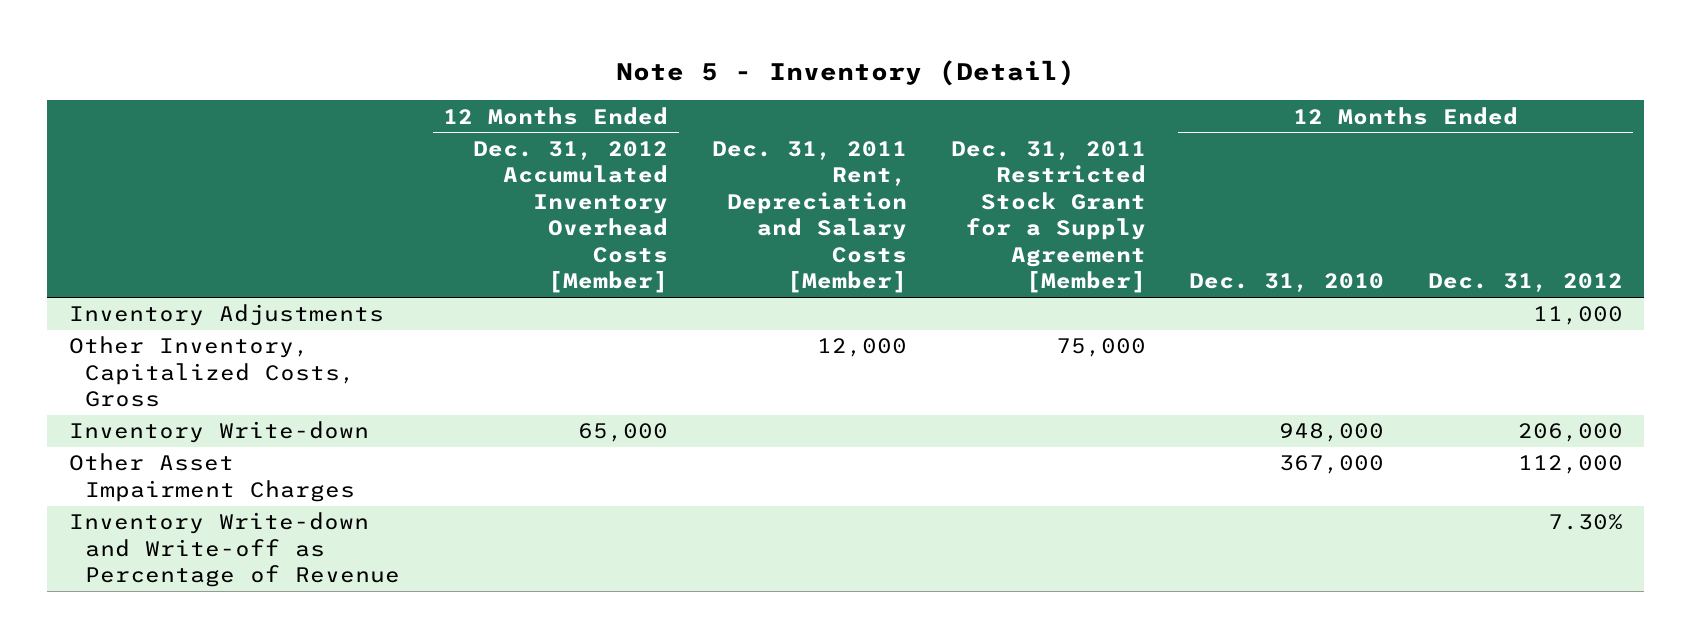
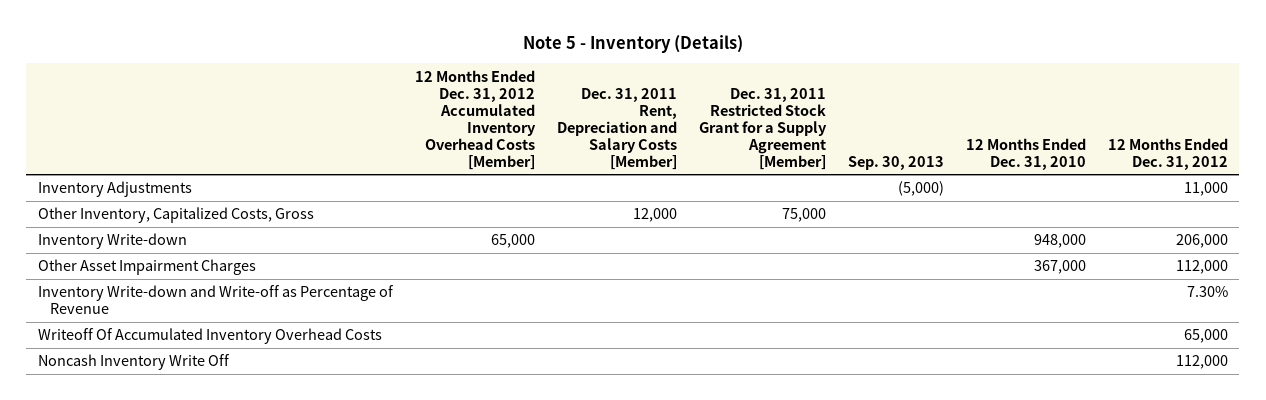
[615,59,1075,86] Note 5 - Inventory (Detail) -> [522,35,743,54] Note 5 - Inventory (Details)
none -> [848,155,945,170] Sep. 30, 2013
none -> [37,328,382,345] Writeoff Of Accumulated Inventory Overhead Costs
none -> [37,354,230,371] Noncash Inventory Write Off

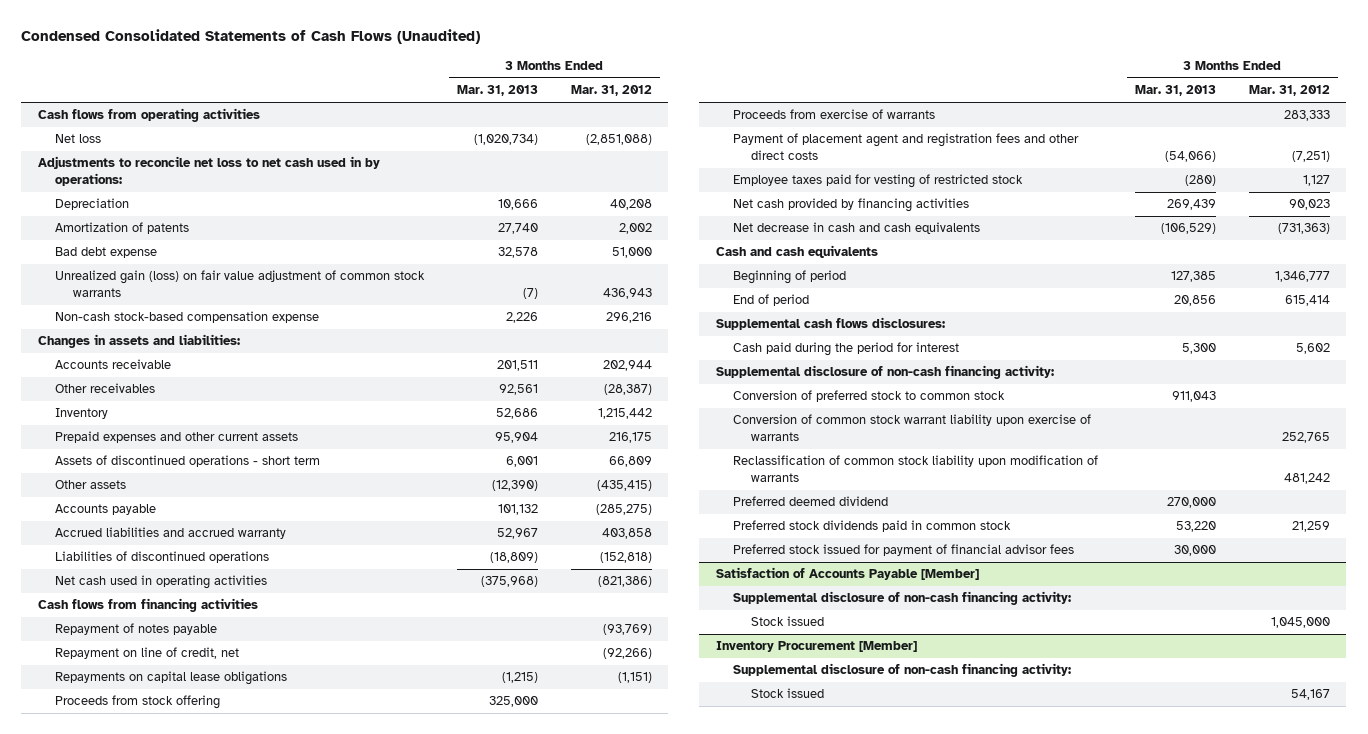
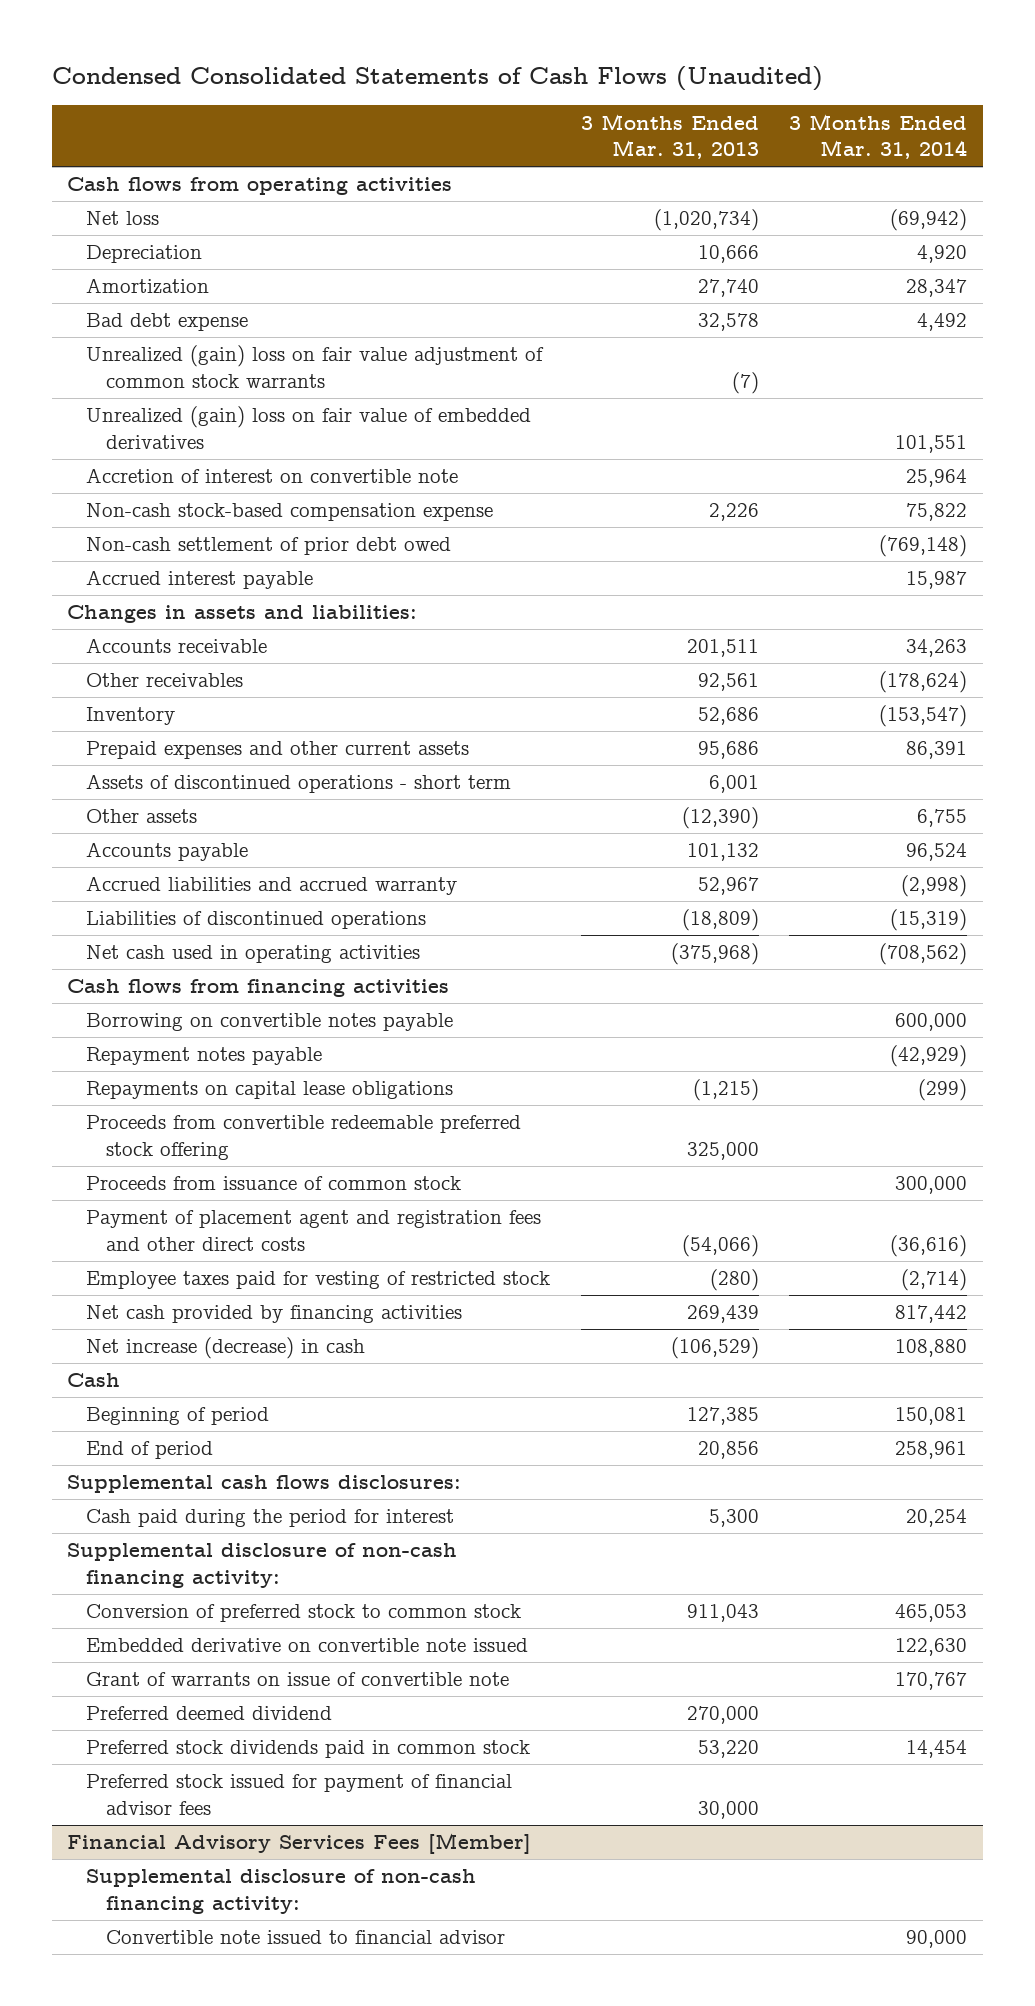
[570,85,652,97] Mar. 31, 2012 -> none
none -> [789,113,968,160] 3 Months Ended Mar. 31, 2014
[37,156,380,186] Adjustments to reconcile net loss to net cash used in by operations: -> none
[55,222,190,235] Amortization of patents -> [86,278,210,295] Amortization
[55,270,426,297] Unrealized gain (loss) on fair value adjustment of common stock warrants -> [86,345,545,389] Unrealized (gain) loss on fair value adjustment of common stock warrants
none -> [86,406,532,450] Unrealized (gain) loss on fair value of embedded derivatives
none -> [86,468,459,484] Accretion of interest on convertible note
none -> [86,537,452,556] Non-cash settlement of prior debt owed
none -> [86,570,314,590] Accrued interest payable
[495,432,539,444] 95,904 -> [697,741,759,760] 95,686
[55,647,240,660] Repayment on line of credit, net -> none
none -> [86,1013,454,1032] Borrowing on convertible notes payable
[55,623,218,636] Repayment of notes payable -> [86,1047,323,1066] Repayment notes payable
[733,109,936,120] Proceeds from exercise of warrants -> none
[55,695,221,710] Proceeds from stock offering -> [86,1115,522,1161] Proceeds from convertible redeemable preferred stock offering
none -> [86,1176,462,1191] Proceeds from issuance of common stock
[715,245,878,259] Cash and cash equivalents -> none
[733,222,981,235] Net decrease in cash and cash equivalents -> [86,1337,366,1360] Net increase (decrease) in cash
none -> [67,1373,121,1388] Cash
[733,414,1092,441] Conversion of common stock warrant liability upon exercise of warrants -> none
[733,455,1099,482] Reclassification of common stock liability upon modification of warrants -> none
none -> [86,1638,529,1653] Embedded derivative on convertible note issued
none -> [86,1672,510,1687] Grant of warrants on issue of convertible note
[715,567,979,581] Satisfaction of Accounts Payable [Member] -> none
[733,591,1072,606] Supplemental disclosure of non-cash financing activity: -> none
[750,616,824,627] Stock issued -> none
[715,641,917,653] Inventory Procurement [Member] -> none
none -> [67,1833,532,1855] Financial Advisory Services Fees [Member]
[750,688,824,699] Stock issued -> none
none -> [105,1930,505,1945] Convertible note issued to financial advisor

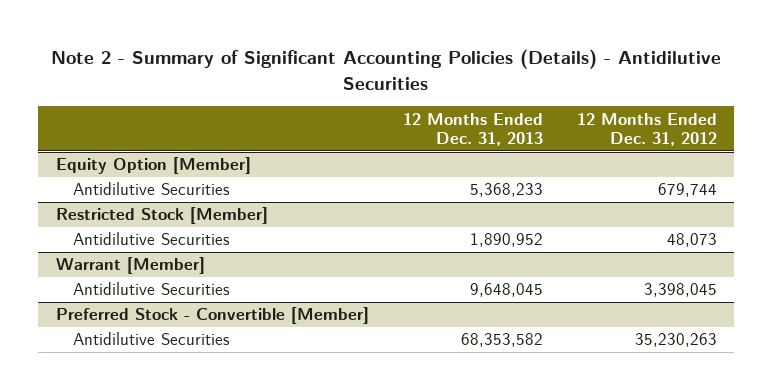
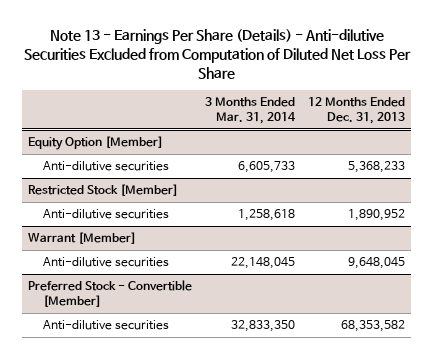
[51,49,722,90] Note 2 - Summary of Significant Accounting Policies (Details) - Antidilutive Securities -> [23,29,411,79] Note 13 - Earnings Per Share (Details) - Anti-dilutive Securities Excluded from Computation of Diluted Net Loss Per Share
[576,112,717,147] 12 Months Ended Dec. 31, 2012 -> none
none -> [205,97,297,125] 3 Months Ended Mar. 31, 2014
[72,182,230,196] Antidilutive Securities -> [43,161,170,172] Anti-dilutive securities
[72,232,230,246] Antidilutive Securities -> [43,209,170,220] Anti-dilutive securities
[72,282,230,296] Antidilutive Securities -> [43,257,170,268] Anti-dilutive securities
[72,332,230,346] Antidilutive Securities -> [43,320,170,331] Anti-dilutive securities

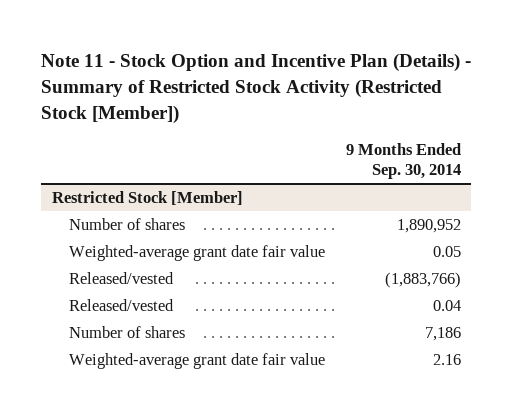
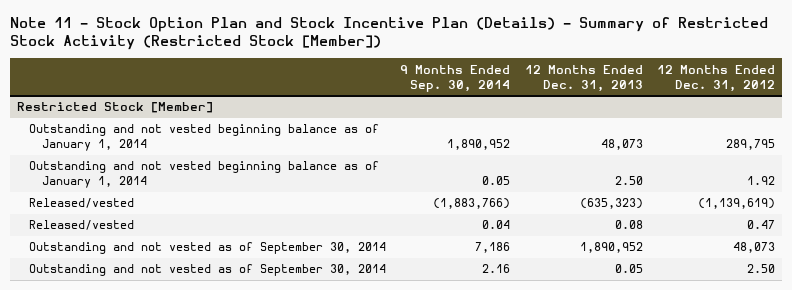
[41,53,472,124] Note 11 - Stock Option and Incentive Plan (Details) - Summary of Restricted Stock Activity (Restricted Stock [Member]) -> [10,17,769,51] Note 11 - Stock Option Plan and Stock Incentive Plan (Details) - Summary of Restricted Stock Activity (Restricted Stock [Member])
none -> [524,64,643,92] 12 Months Ended Dec. 31, 2013
none -> [656,64,775,92] 12 Months Ended Dec. 31, 2012
[68,218,185,231] Number of shares -> [29,124,380,152] Outstanding and not vested beginning balance as of January 1, 2014
[68,245,325,262] Weighted-average grant date fair value -> [29,161,380,189] Outstanding and not vested beginning balance as of January 1, 2014
[68,326,185,339] Number of shares -> [29,242,387,255] Outstanding and not vested as of September 30, 2014
[68,353,325,370] Weighted-average grant date fair value -> [29,264,387,277] Outstanding and not vested as of September 30, 2014

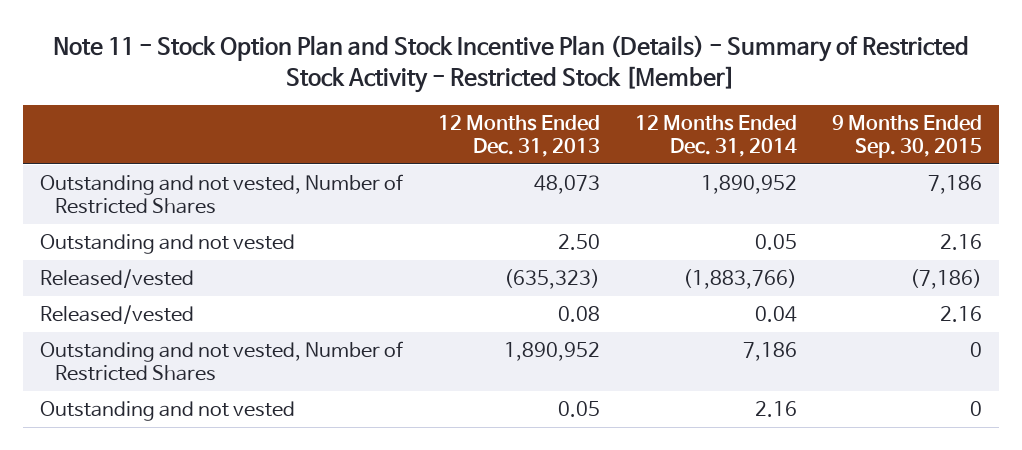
[10,17,769,51] Note 11 - Stock Option Plan and Stock Incentive Plan (Details) - Summary of Restricted Stock Activity (Restricted Stock [Member]) -> [53,34,970,93] Note 11 - Stock Option Plan and Stock Incentive Plan (Details) - Summary of Restricted Stock Activity - Restricted Stock [Member]
[400,64,511,92] 9 Months Ended Sep. 30, 2014 -> none
[656,64,775,92] 12 Months Ended Dec. 31, 2012 -> none
none -> [634,114,797,157] 12 Months Ended Dec. 31, 2014
none -> [831,114,982,158] 9 Months Ended Sep. 30, 2015
[17,102,214,114] Restricted Stock [Member] -> none
[29,124,380,152] Outstanding and not vested beginning balance as of January 1, 2014 -> [40,174,404,215] Outstanding and not vested, Number of Restricted Shares
[29,161,380,189] Outstanding and not vested beginning balance as of January 1, 2014 -> [40,234,296,255] Outstanding and not vested
[29,242,387,255] Outstanding and not vested as of September 30, 2014 -> [40,341,404,382] Outstanding and not vested, Number of Restricted Shares
[29,264,387,277] Outstanding and not vested as of September 30, 2014 -> [40,401,296,422] Outstanding and not vested

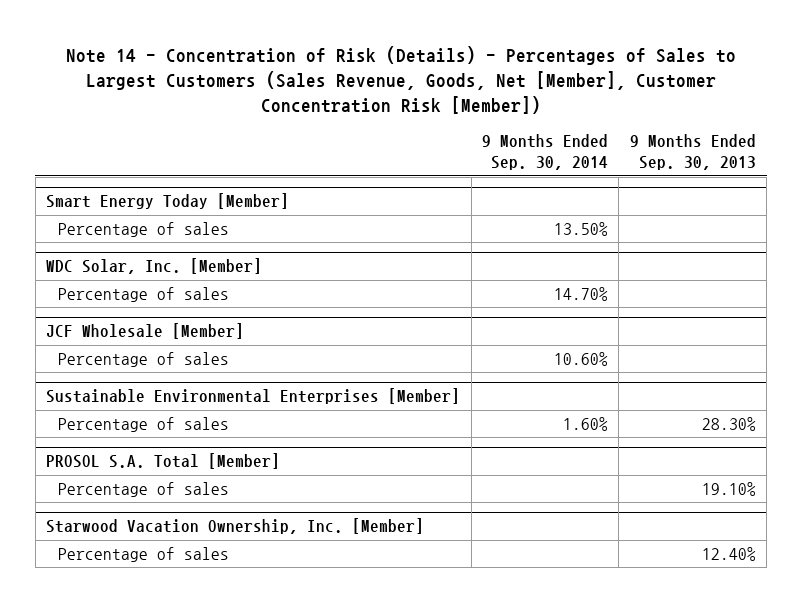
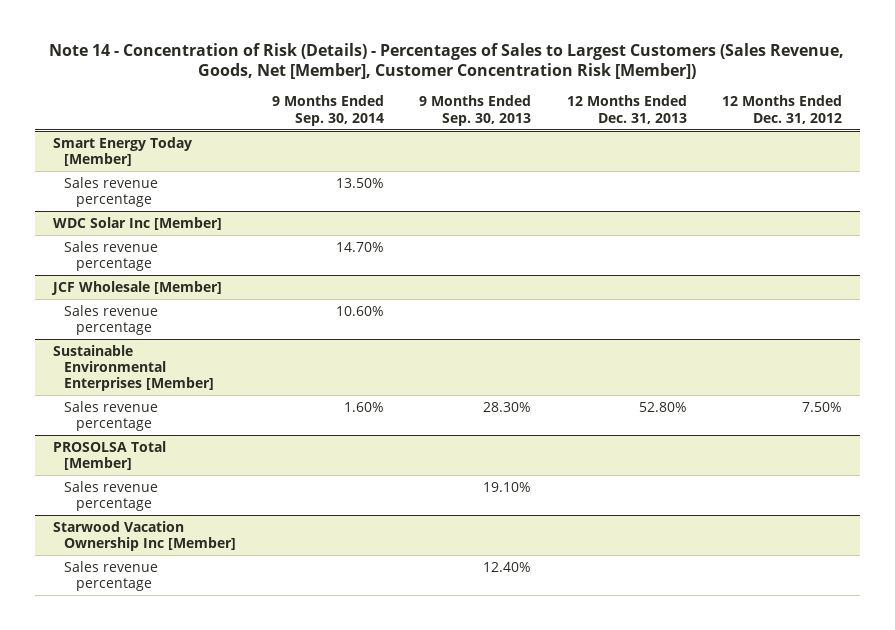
none -> [566,95,687,124] 12 Months Ended Dec. 31, 2013
none -> [722,95,843,124] 12 Months Ended Dec. 31, 2012
[58,221,230,237] Percentage of sales -> [64,176,159,207] Sales revenue percentage
[46,258,263,275] WDC Solar, Inc. [Member] -> [52,216,222,230] WDC Solar Inc [Member]
[58,286,230,302] Percentage of sales -> [64,240,159,271] Sales revenue percentage
[58,351,230,367] Percentage of sales -> [64,304,159,335] Sales revenue percentage
[46,453,281,470] PROSOL S.A. Total [Member] -> none
[58,416,230,432] Percentage of sales -> [64,400,159,431] Sales revenue percentage
none -> [52,440,166,470] PROSOLSA Total [Member]
[58,481,230,497] Percentage of sales -> [64,480,159,511] Sales revenue percentage
[46,518,425,535] Starwood Vacation Ownership, Inc. [Member] -> [52,520,237,551] Starwood Vacation Ownership Inc [Member]
[58,546,230,562] Percentage of sales -> [64,560,159,591] Sales revenue percentage

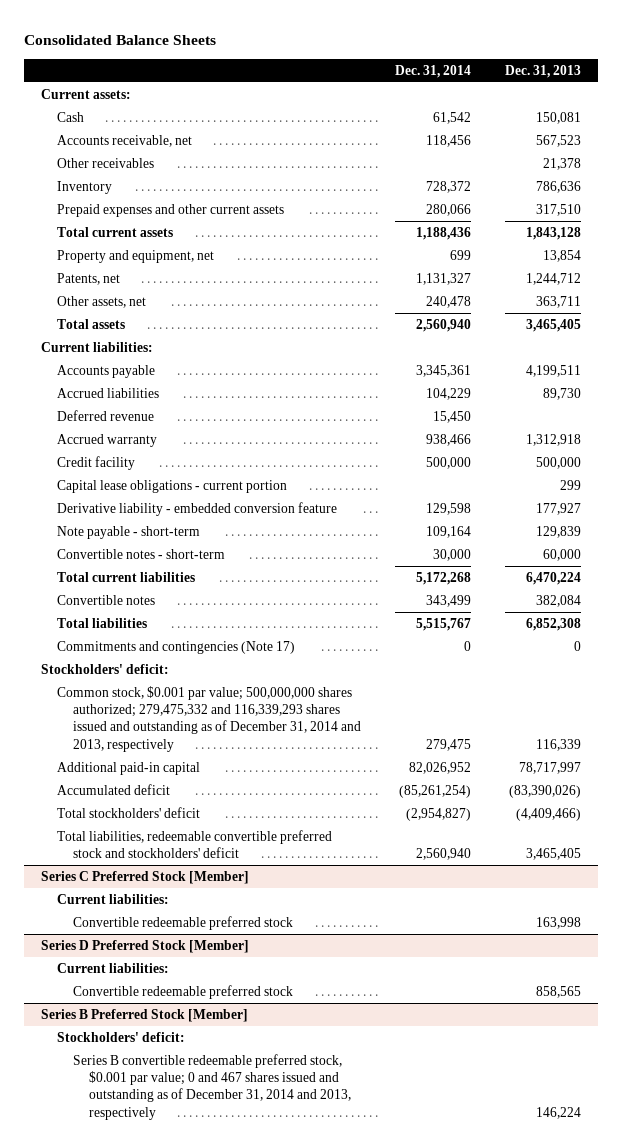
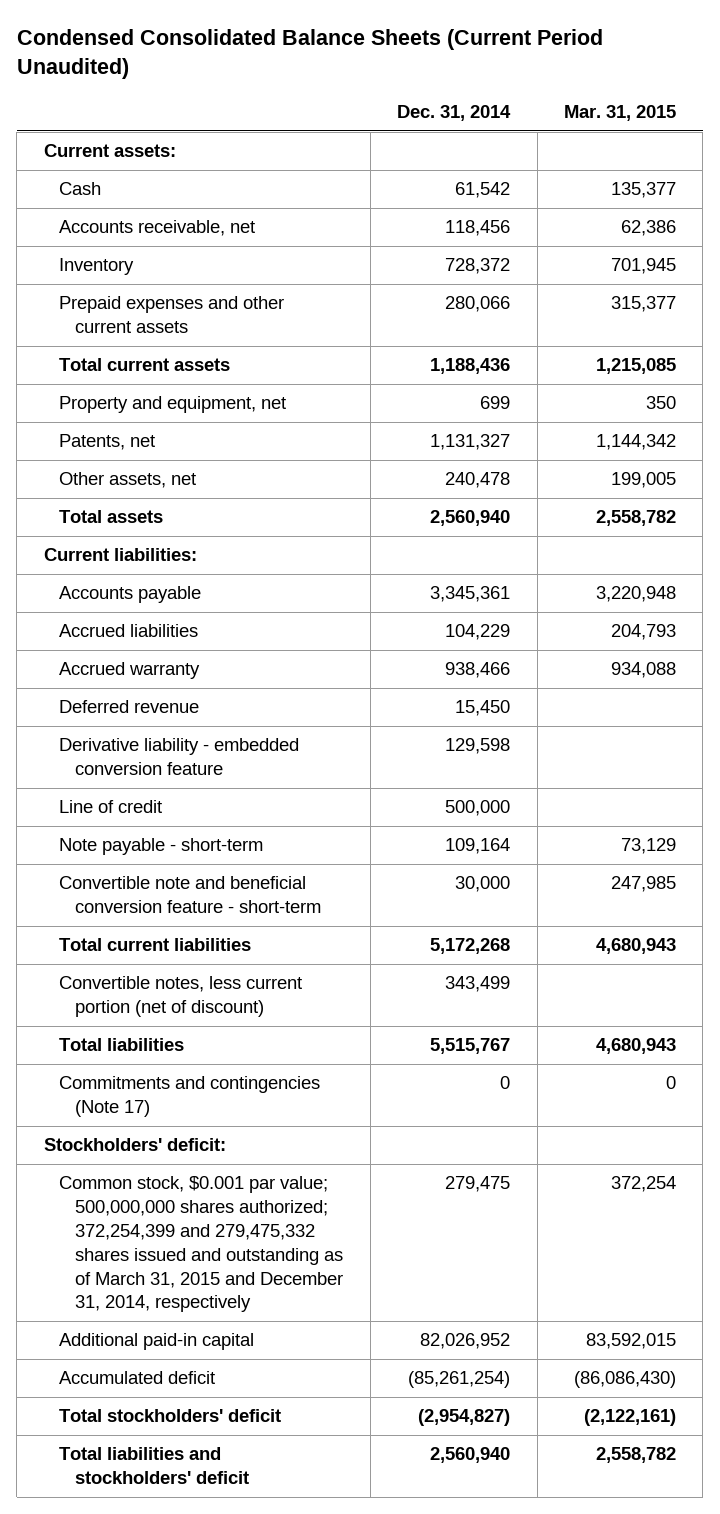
[24,35,217,46] Consolidated Balance Sheets -> [16,29,603,80] Condensed Consolidated Balance Sheets (Current Period Unaudited)
[505,64,582,78] Dec. 31, 2013 -> none
none -> [564,105,677,122] Mar. 31, 2015
[57,157,155,168] Other receivables -> none
[57,455,136,470] Credit facility -> none
[57,479,288,493] Capital lease obligations - current portion -> none
[57,409,155,421] Deferred revenue -> [59,700,200,714] Deferred revenue
none -> [59,800,163,814] Line of credit
[57,548,226,559] Convertible notes - short-term -> none
none -> [59,876,322,914] Convertible note and beneficial conversion feature - short-term
[57,594,156,605] Convertible notes -> [59,976,303,1018] Convertible notes, less current portion (net of discount)
[57,685,362,752] Common stock, $0.001 par value; 500,000,000 shares authorized; 279,475,332 and 116,339,293 shares issued and outstanding as of December 31, 2014 and 2013, respectively -> [59,1176,344,1313] Common stock, $0.001 par value; 500,000,000 shares authorized; 372,254,399 and 279,475,332 shares issued and outstanding as of March 31, 2015 and December 31, 2014, respectively
[41,870,250,884] Series C Preferred Stock [Member] -> none
[57,893,170,904] Current liabilities: -> none
[73,915,294,930] Convertible redeemable preferred stock -> none
[41,939,250,953] Series D Preferred Stock [Member] -> none
[57,962,170,973] Current liabilities: -> none
[73,984,294,999] Convertible redeemable preferred stock -> none
[41,1008,249,1022] Series B Preferred Stock [Member] -> none
[57,1031,186,1042] Stockholders' deficit: -> none
[73,1053,352,1120] Series B convertible redeemable preferred stock, $0.001 par value; 0 and 467 shares issued and outstanding as of December 31, 2014 and 2013, respectively -> none
[57,829,333,859] Total liabilities, redeemable convertible preferred stock and stockholders' deficit -> [59,1447,250,1485] Total liabilities and stockholders' deficit

